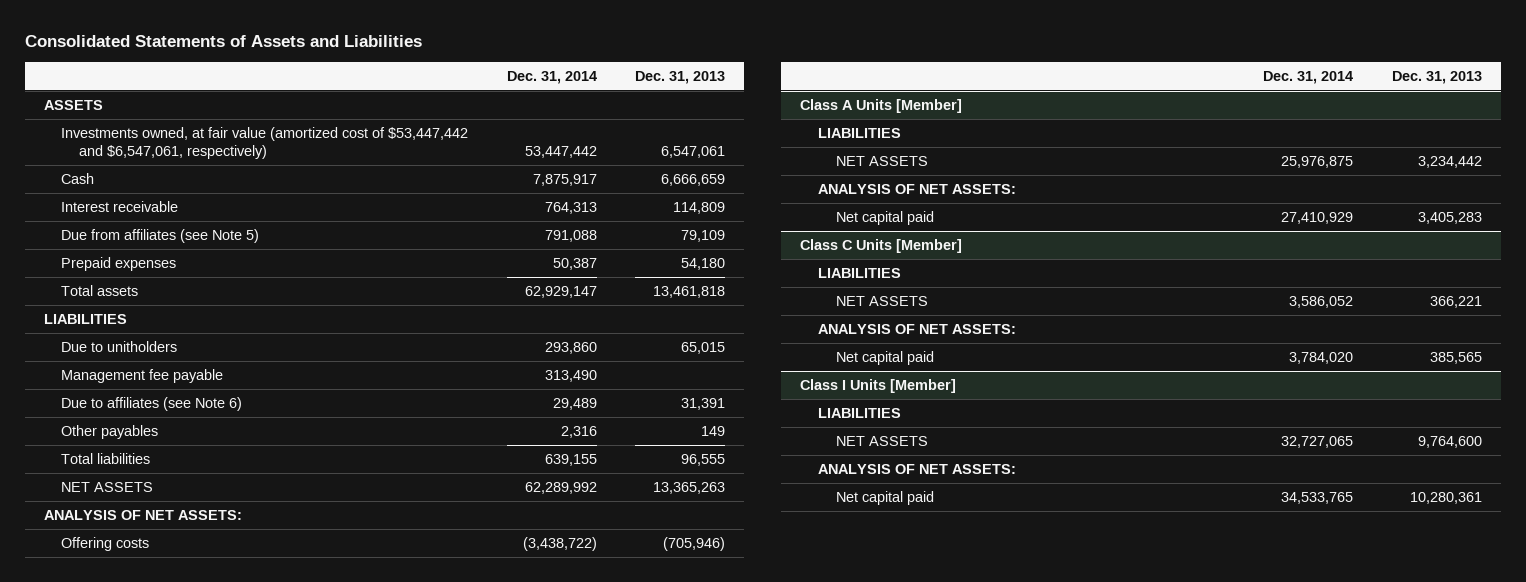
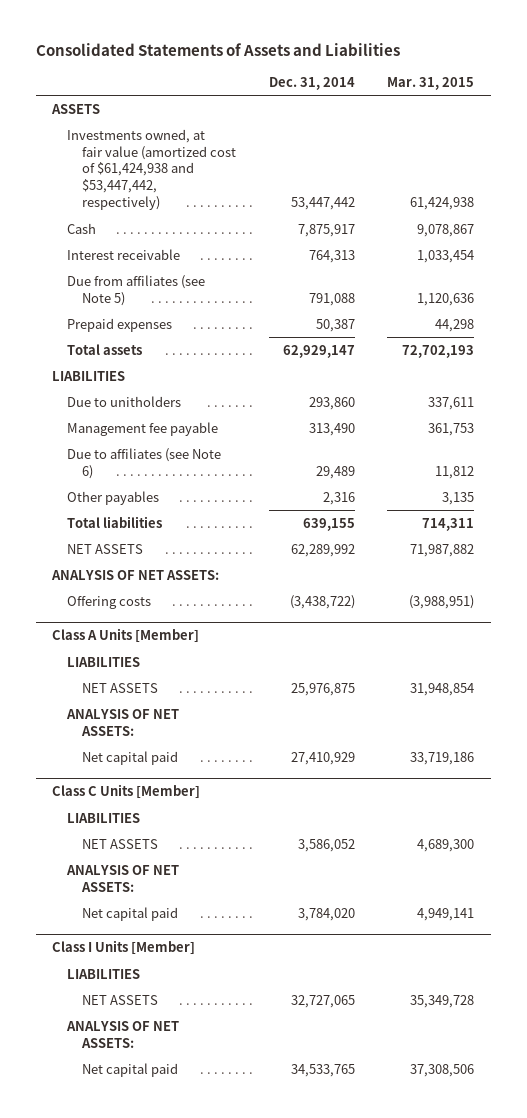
[635,70,726,84] Dec. 31, 2013 -> none
none -> [387,76,475,90] Mar. 31, 2015
[61,126,469,160] Investments owned, at fair value (amortized cost of $53,447,442 and $6,547,061, respectively) -> [67,128,237,211] Investments owned, at fair value (amortized cost of $61,424,938 and $53,447,442, respectively)

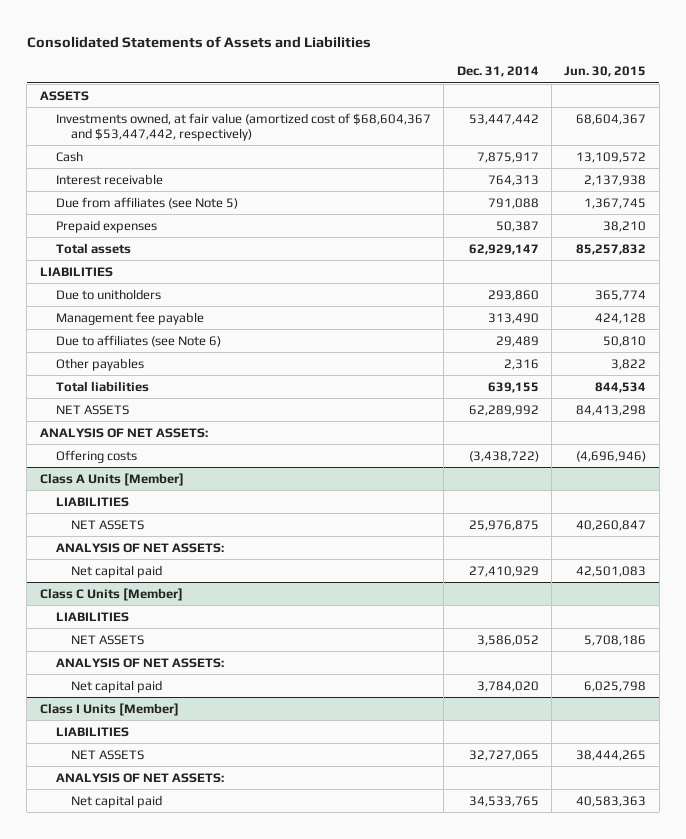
[387,76,475,90] Mar. 31, 2015 -> none
none -> [564,66,647,78] Jun. 30, 2015
[67,128,237,211] Investments owned, at fair value (amortized cost of $61,424,938 and $53,447,442, respectively) -> [55,112,431,141] Investments owned, at fair value (amortized cost of $68,604,367 and $53,447,442, respectively)

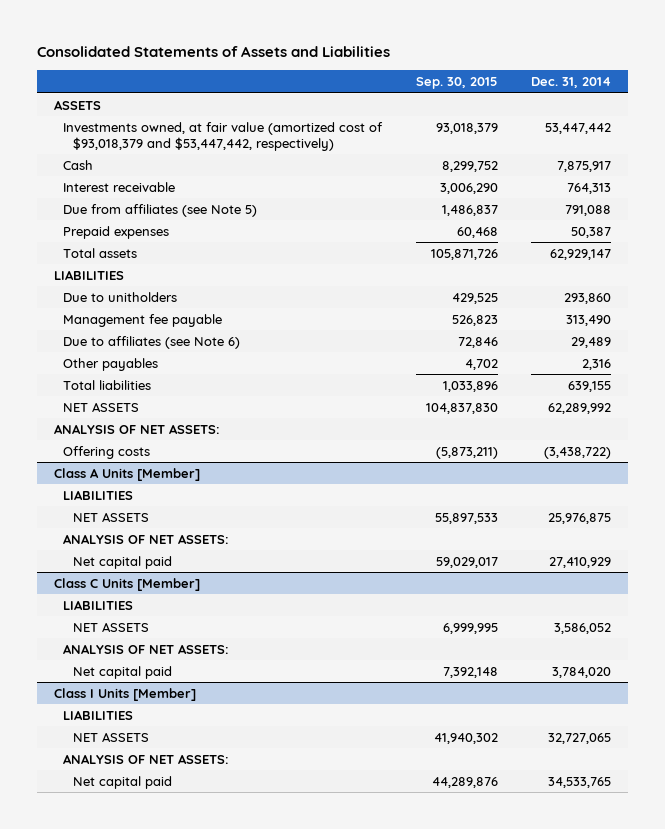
[564,66,647,78] Jun. 30, 2015 -> none
none -> [415,77,498,90] Sep. 30, 2015
[55,112,431,141] Investments owned, at fair value (amortized cost of $68,604,367 and $53,447,442, respectively) -> [63,121,384,151] Investments owned, at fair value (amortized cost of $93,018,379 and $53,447,442, respectively)

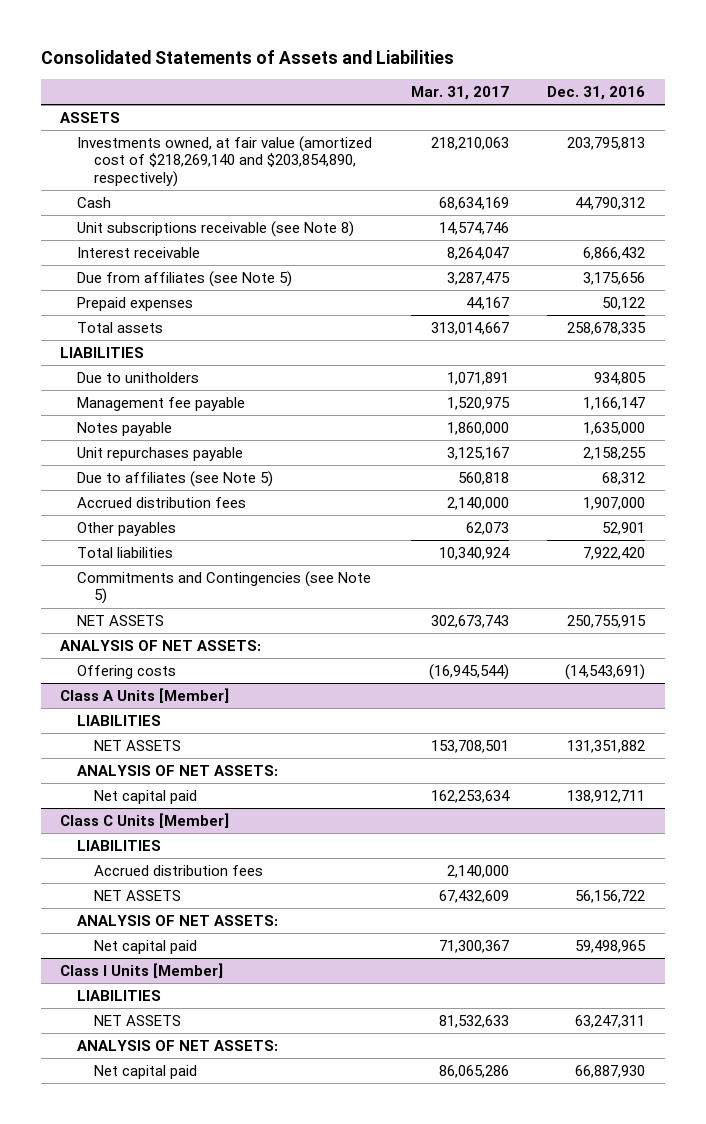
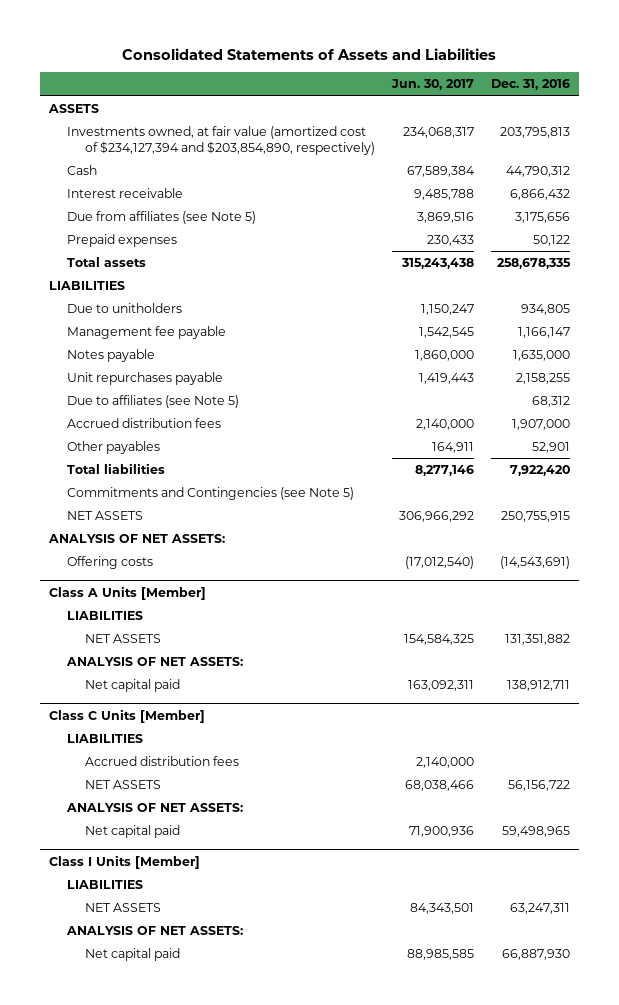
[410,86,509,101] Mar. 31, 2017 -> none
none -> [391,79,475,91] Jun. 30, 2017
[76,135,372,187] Investments owned, at fair value (amortized cost of $218,269,140 and $203,854,890, respectively) -> [66,126,375,155] Investments owned, at fair value (amortized cost of $234,127,394 and $203,854,890, respectively)
[76,220,354,237] Unit subscriptions receivable (see Note 8) -> none

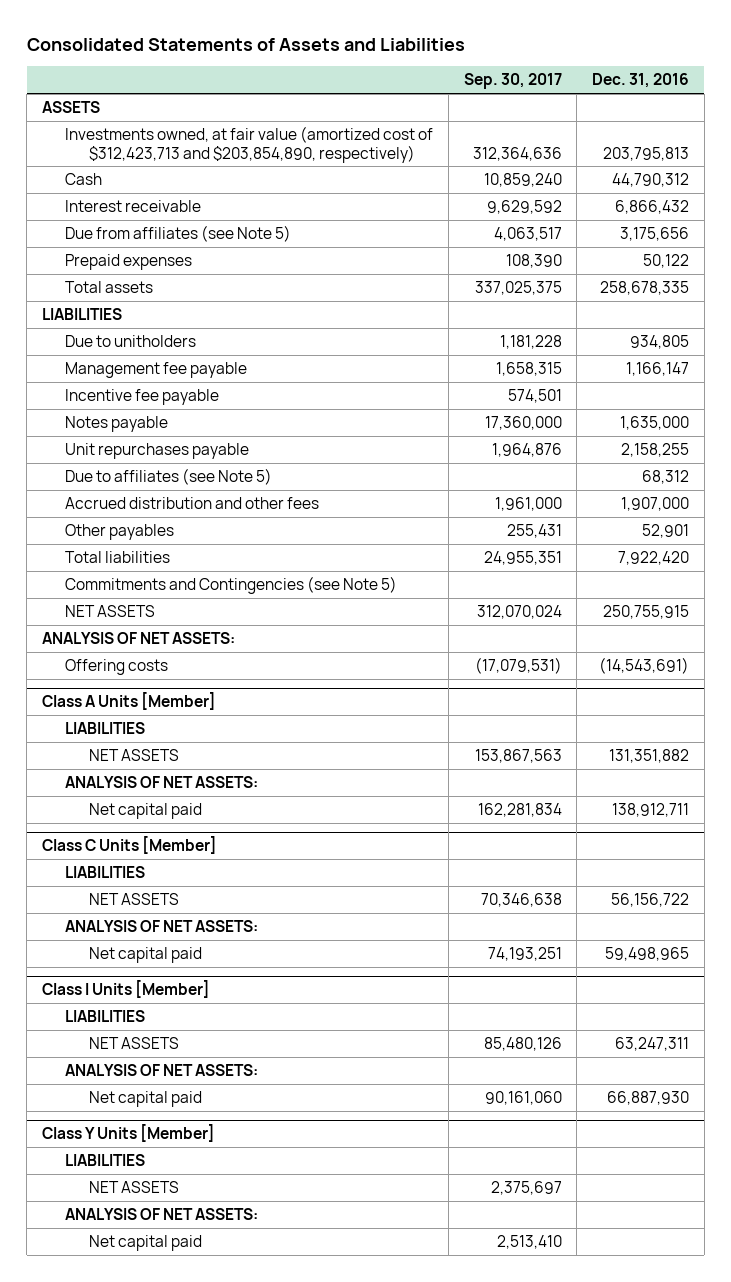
[391,79,475,91] Jun. 30, 2017 -> none
none -> [463,73,562,90] Sep. 30, 2017
[66,126,375,155] Investments owned, at fair value (amortized cost of $234,127,394 and $203,854,890, respectively) -> [65,126,434,163] Investments owned, at fair value (amortized cost of $312,423,713 and $203,854,890, respectively)
none -> [65,389,220,406] Incentive fee payable
[66,418,221,429] Accrued distribution fees -> [65,497,320,510] Accrued distribution and other fees
[84,756,239,767] Accrued distribution fees -> none
none -> [42,1124,216,1143] Class Y Units [Member]
none -> [65,1154,146,1167] LIABILITIES
none -> [88,1181,179,1194] NET ASSETS
none -> [65,1208,259,1221] ANALYSIS OF NET ASSETS:
none -> [88,1235,202,1252] Net capital paid

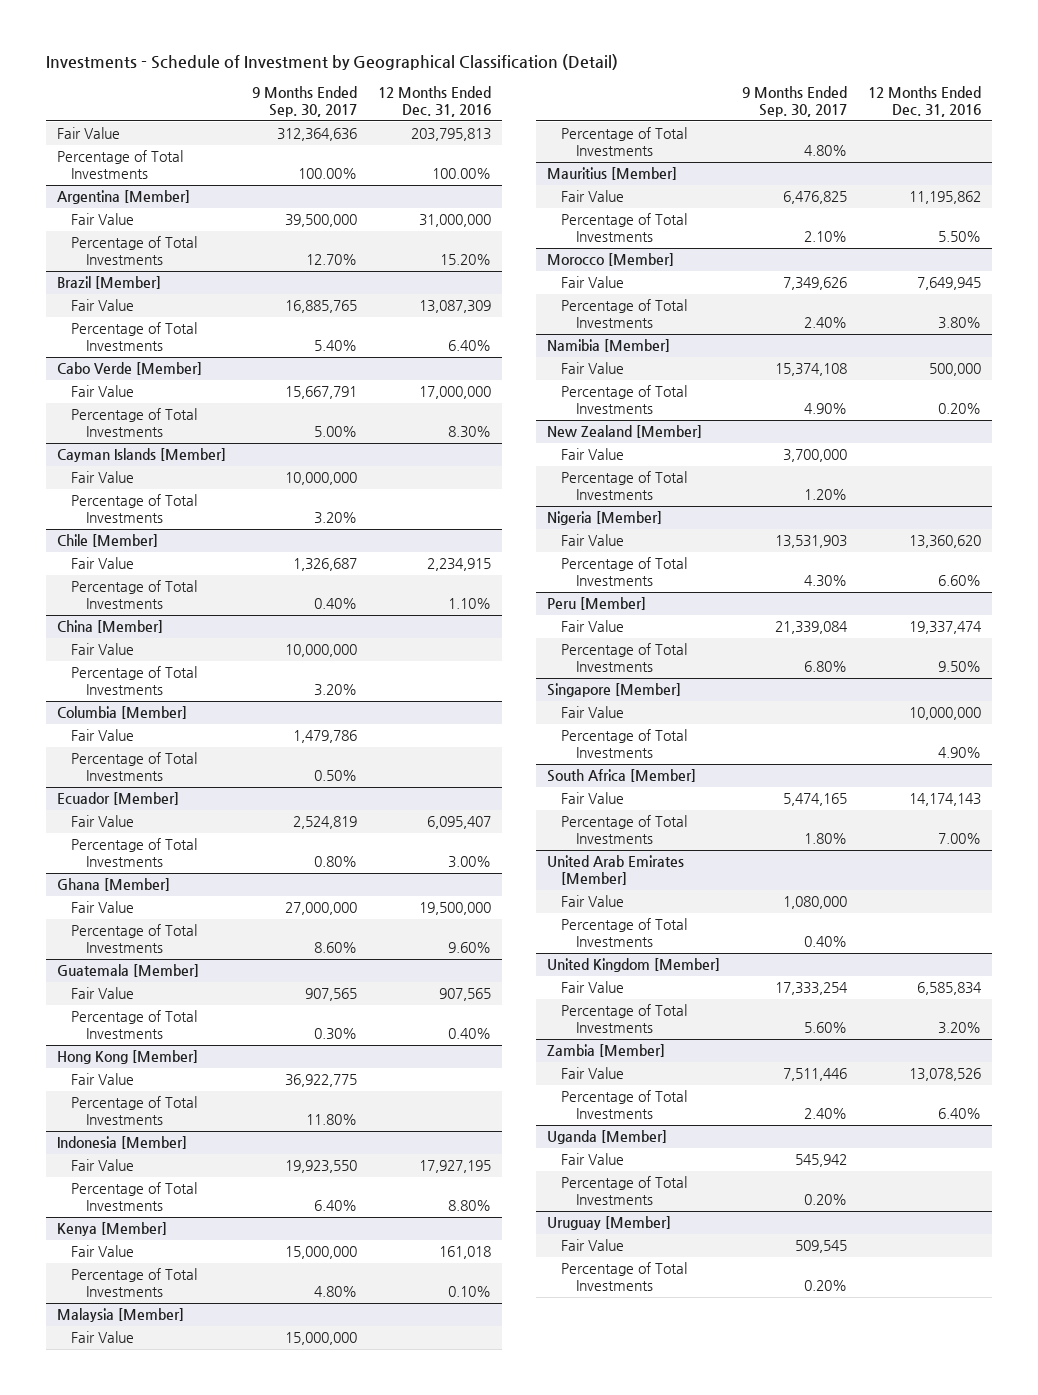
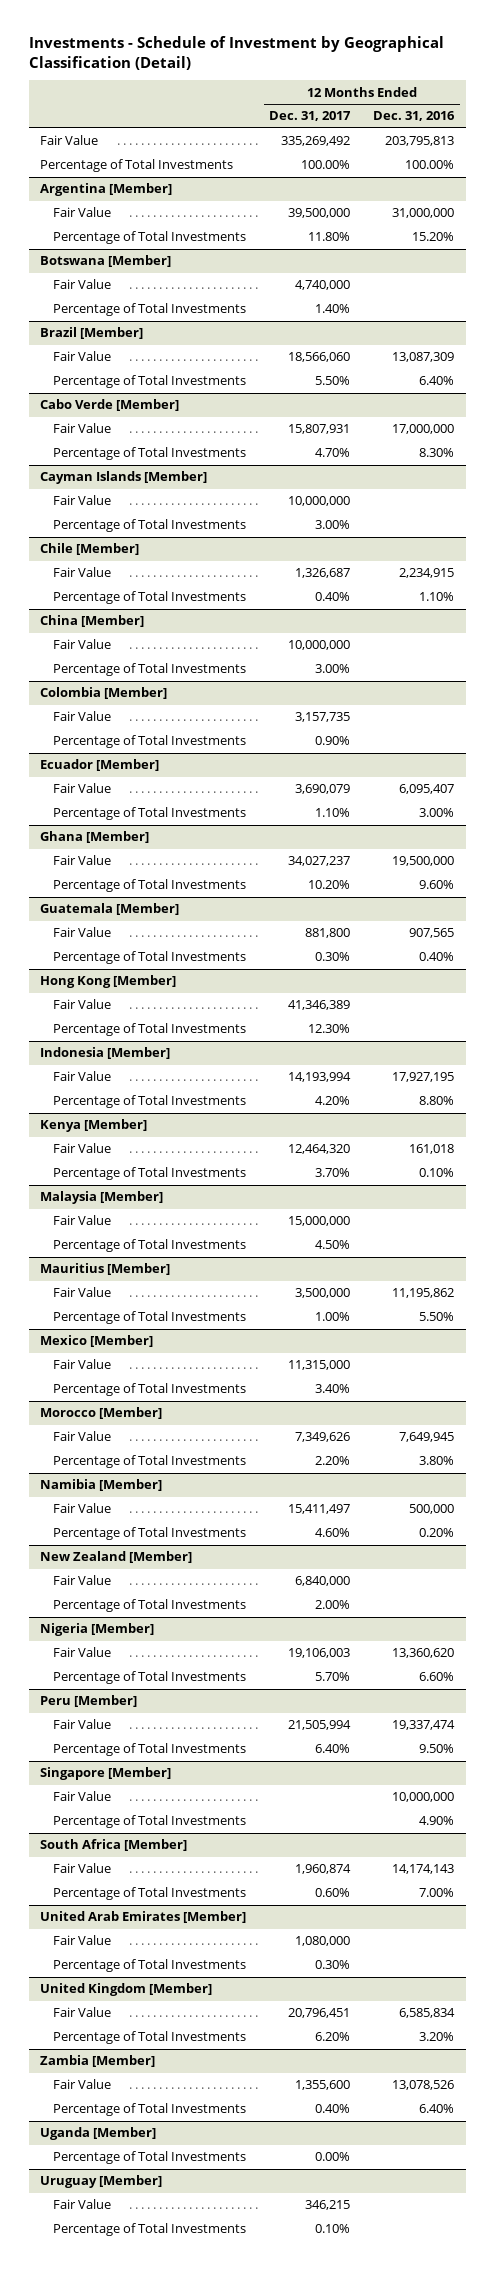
[251,85,357,118] 9 Months Ended Sep. 30, 2017 -> none
none -> [269,111,352,122] Dec. 31, 2017
none -> [40,255,172,268] Botswana [Member]
none -> [52,279,111,290] Fair Value
none -> [52,303,246,317] Percentage of Total Investments
[56,706,187,720] Columbia [Member] -> [40,687,168,700] Colombia [Member]
none -> [40,1335,154,1348] Mexico [Member]
none -> [52,1359,111,1370] Fair Value
none -> [52,1383,246,1397] Percentage of Total Investments
[561,1153,625,1166] Fair Value -> none

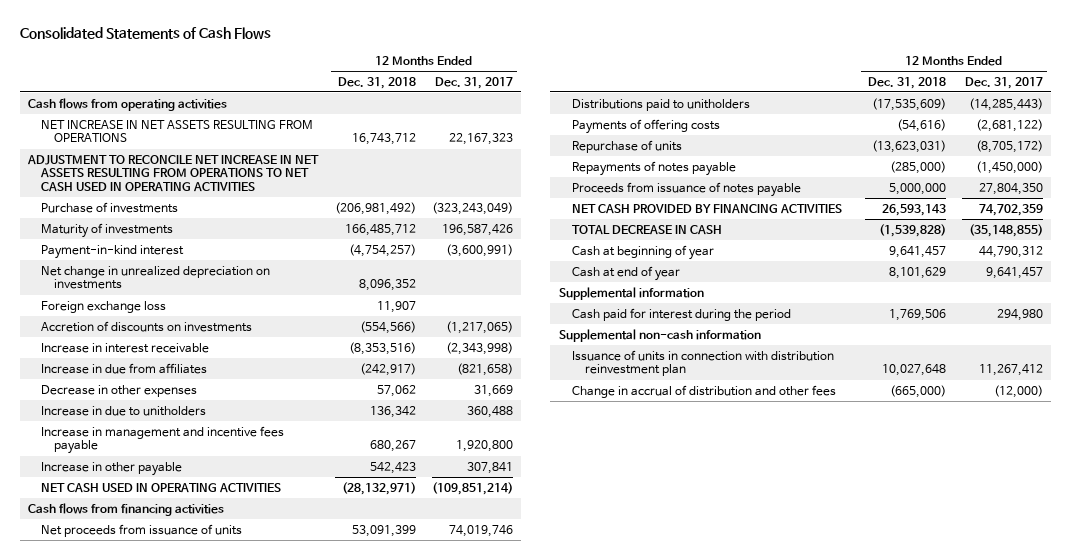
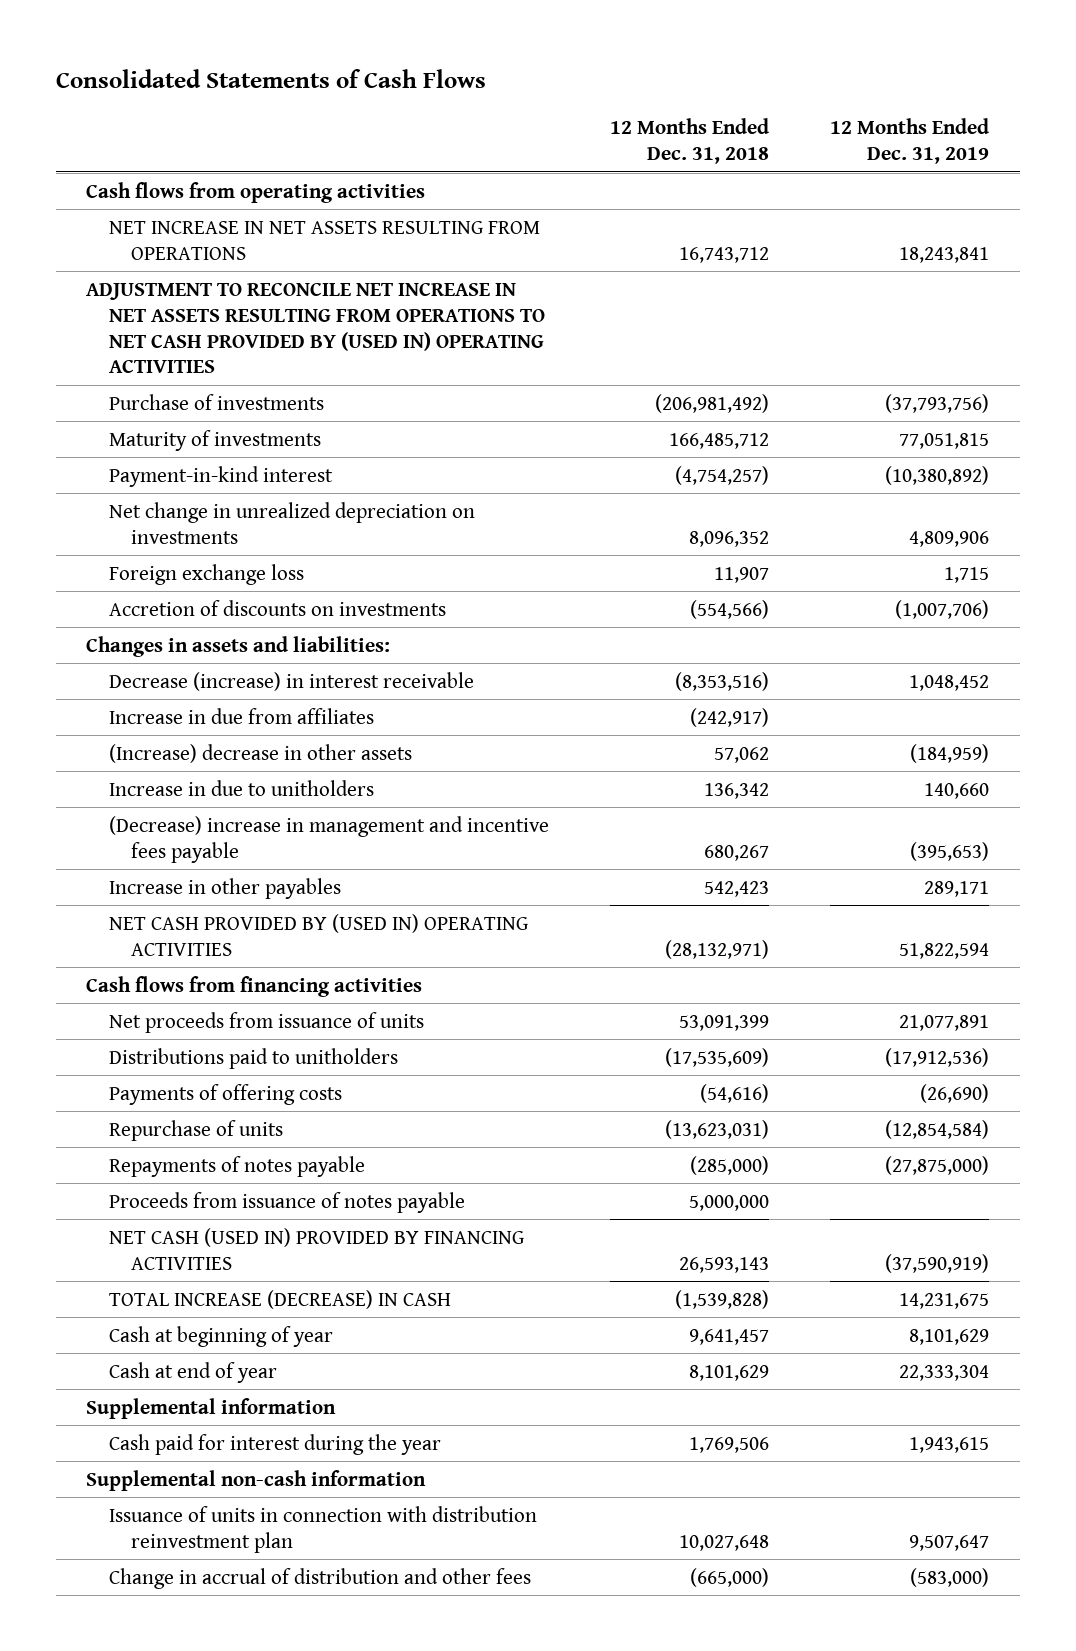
[434,76,513,89] Dec. 31, 2017 -> none
none -> [830,118,990,165] 12 Months Ended Dec. 31, 2019
[27,154,320,193] ADJUSTMENT TO RECONCILE NET INCREASE IN NET ASSETS RESULTING FROM OPERATIONS TO NET CASH USED IN OPERATING ACTIVITIES -> [86,282,545,374] ADJUSTMENT TO RECONCILE NET INCREASE IN NET ASSETS RESULTING FROM OPERATIONS TO NET CASH PROVIDED BY (USED IN) OPERATING ACTIVITIES
none -> [86,635,391,657] Changes in assets and liabilities:
[41,342,210,353] Increase in interest receivable -> [108,671,474,691] Decrease (increase) in interest receivable
[41,384,198,397] Decrease in other expenses -> [108,743,412,763] (Increase) decrease in other assets
[41,425,285,455] Increase in management and incentive fees payable -> [108,815,549,863] (Decrease) increase in management and incentive fees payable
[41,461,183,476] Increase in other payable -> [108,877,341,899] Increase in other payables
[41,482,282,493] NET CASH USED IN OPERATING ACTIVITIES -> [108,913,528,956] NET CASH PROVIDED BY (USED IN) OPERATING ACTIVITIES
[571,203,842,214] NET CASH PROVIDED BY FINANCING ACTIVITIES -> [108,1227,524,1270] NET CASH (USED IN) PROVIDED BY FINANCING ACTIVITIES
[571,224,722,235] TOTAL DECREASE IN CASH -> [108,1289,451,1309] TOTAL INCREASE (DECREASE) IN CASH
[571,307,791,321] Cash paid for interest during the period -> [108,1433,441,1455] Cash paid for interest during the year

